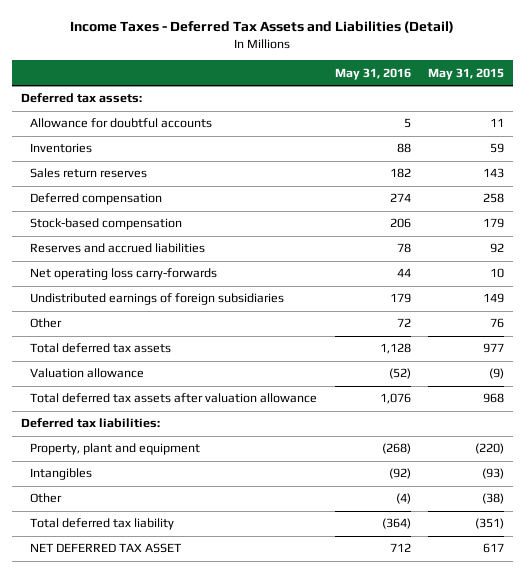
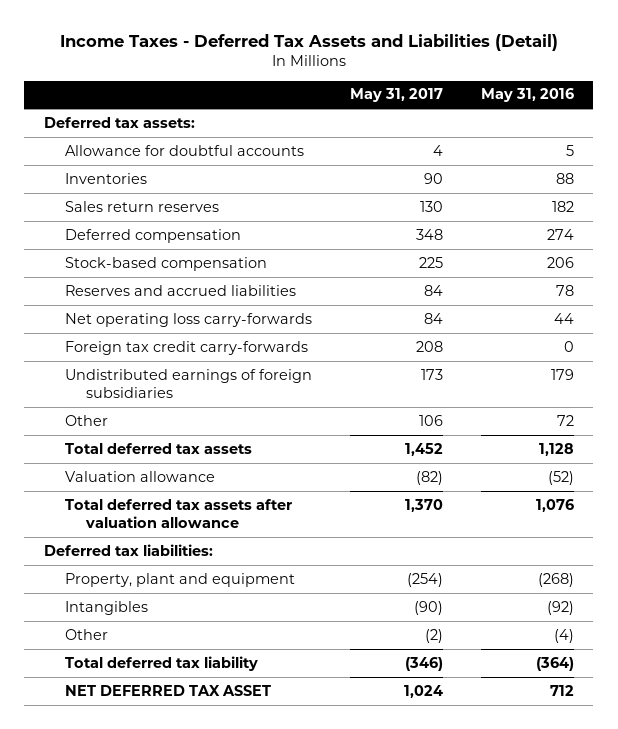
[427,67,504,80] May 31, 2015 -> none
none -> [349,88,443,103] May 31, 2017
none -> [64,340,308,355] Foreign tax credit carry-forwards

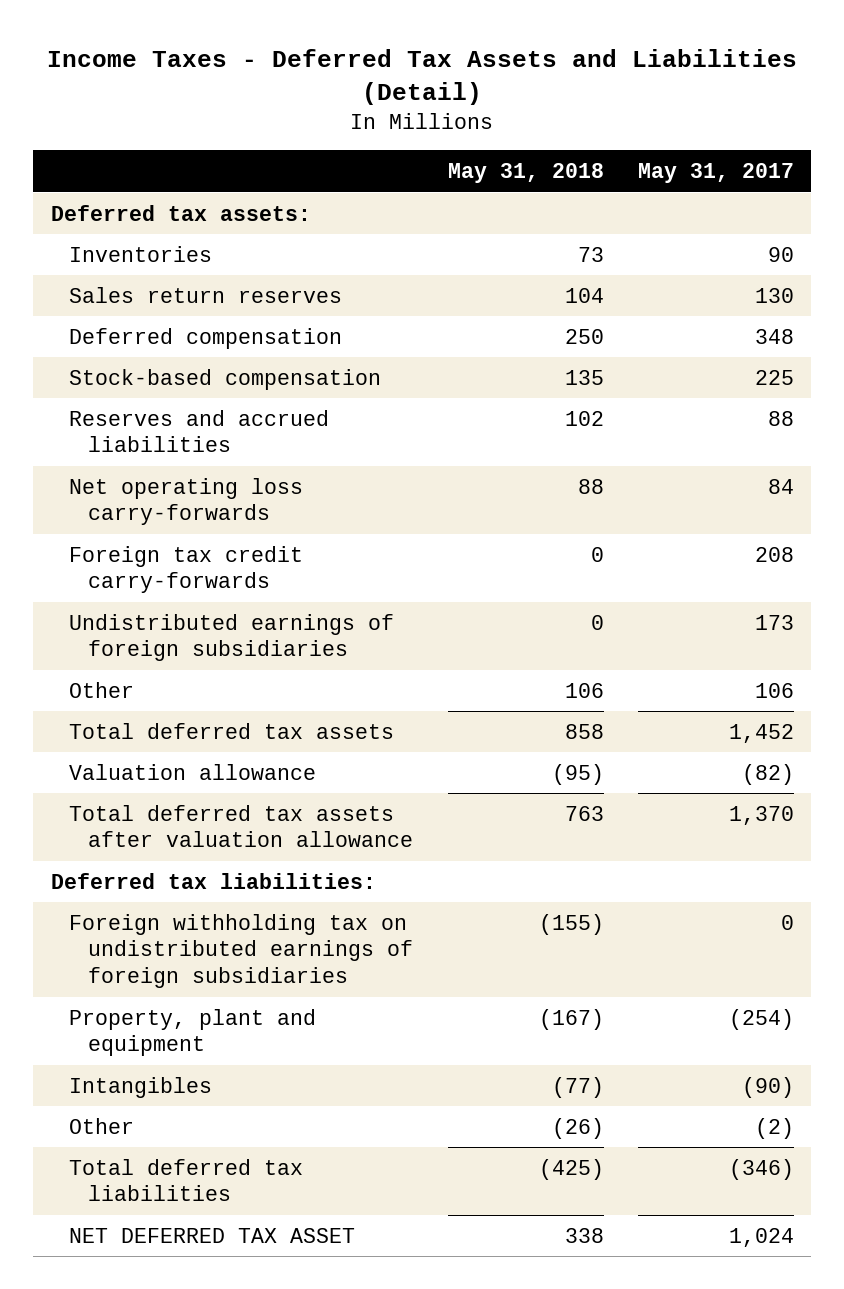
[481,88,575,103] May 31, 2016 -> none
none -> [447,163,604,184] May 31, 2018
[64,144,304,156] Allowance for doubtful accounts -> none
[423,284,443,296] 84 -> [767,410,794,426] 88
none -> [69,913,414,989] Foreign withholding tax on undistributed earnings of foreign subsidiaries
[64,655,258,671] Total deferred tax liability -> [69,1158,304,1202] Total deferred tax liabilities

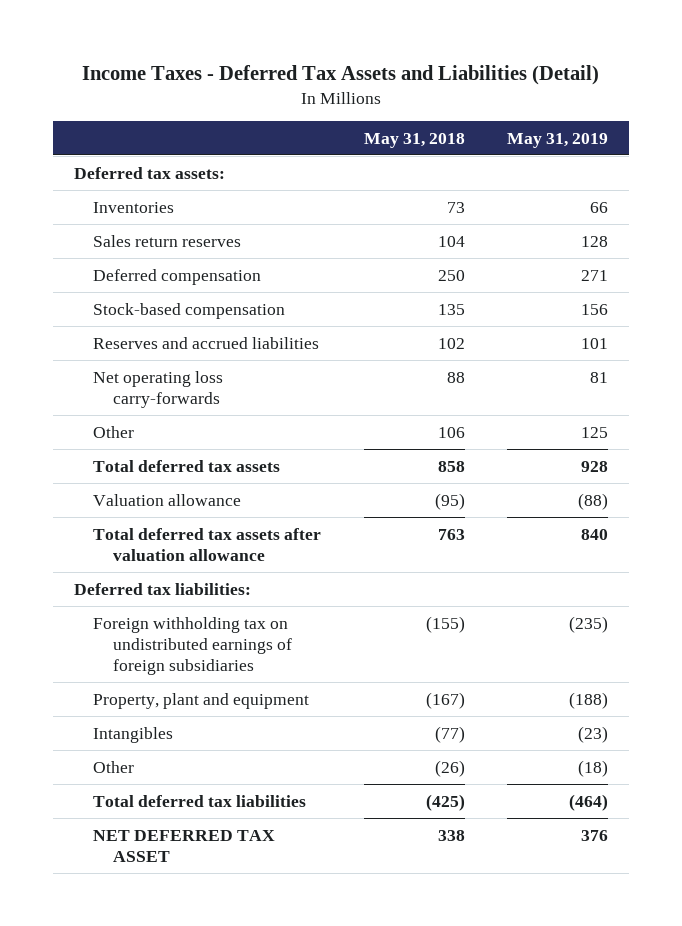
[637,163,794,184] May 31, 2017 -> none
none -> [507,132,609,148] May 31, 2019
[69,545,304,594] Foreign tax credit carry-forwards -> none
[69,613,395,662] Undistributed earnings of foreign subsidiaries -> none

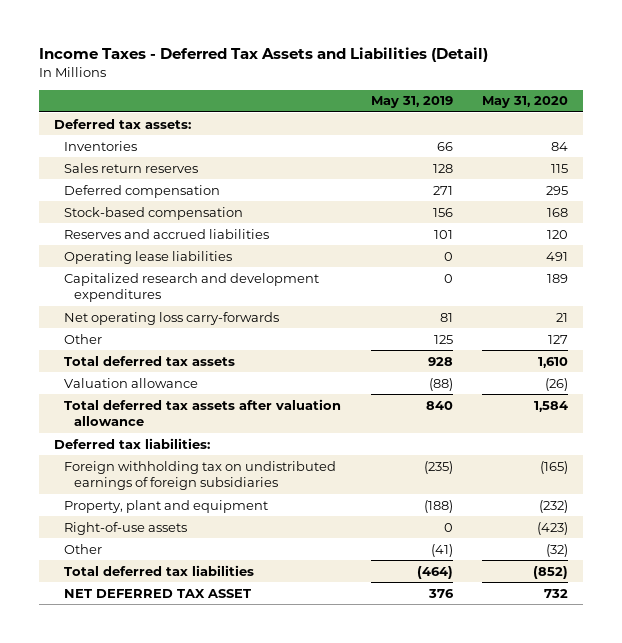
[363,132,465,148] May 31, 2018 -> none
none -> [482,96,569,109] May 31, 2020
none -> [64,250,233,264] Operating lease liabilities
none -> [64,272,320,303] Capitalized research and development expenditures
[93,726,174,743] Intangibles -> none
none -> [64,521,188,535] Right-of-use assets
[578,759,609,777] (18) -> [430,543,453,557] (41)

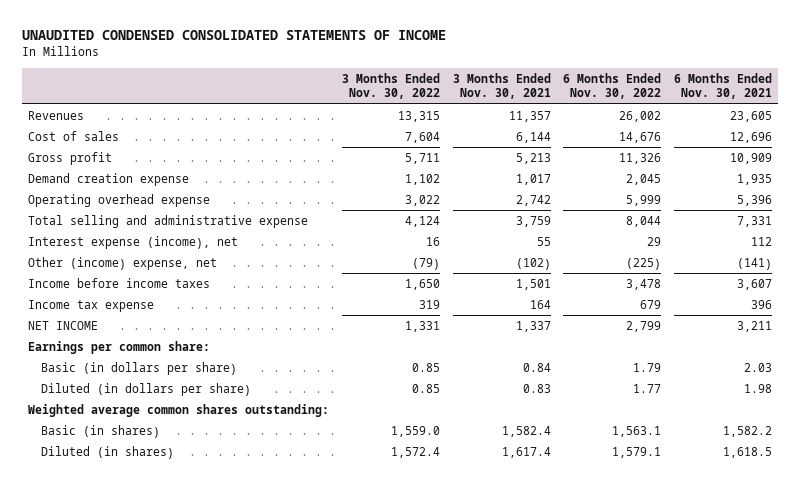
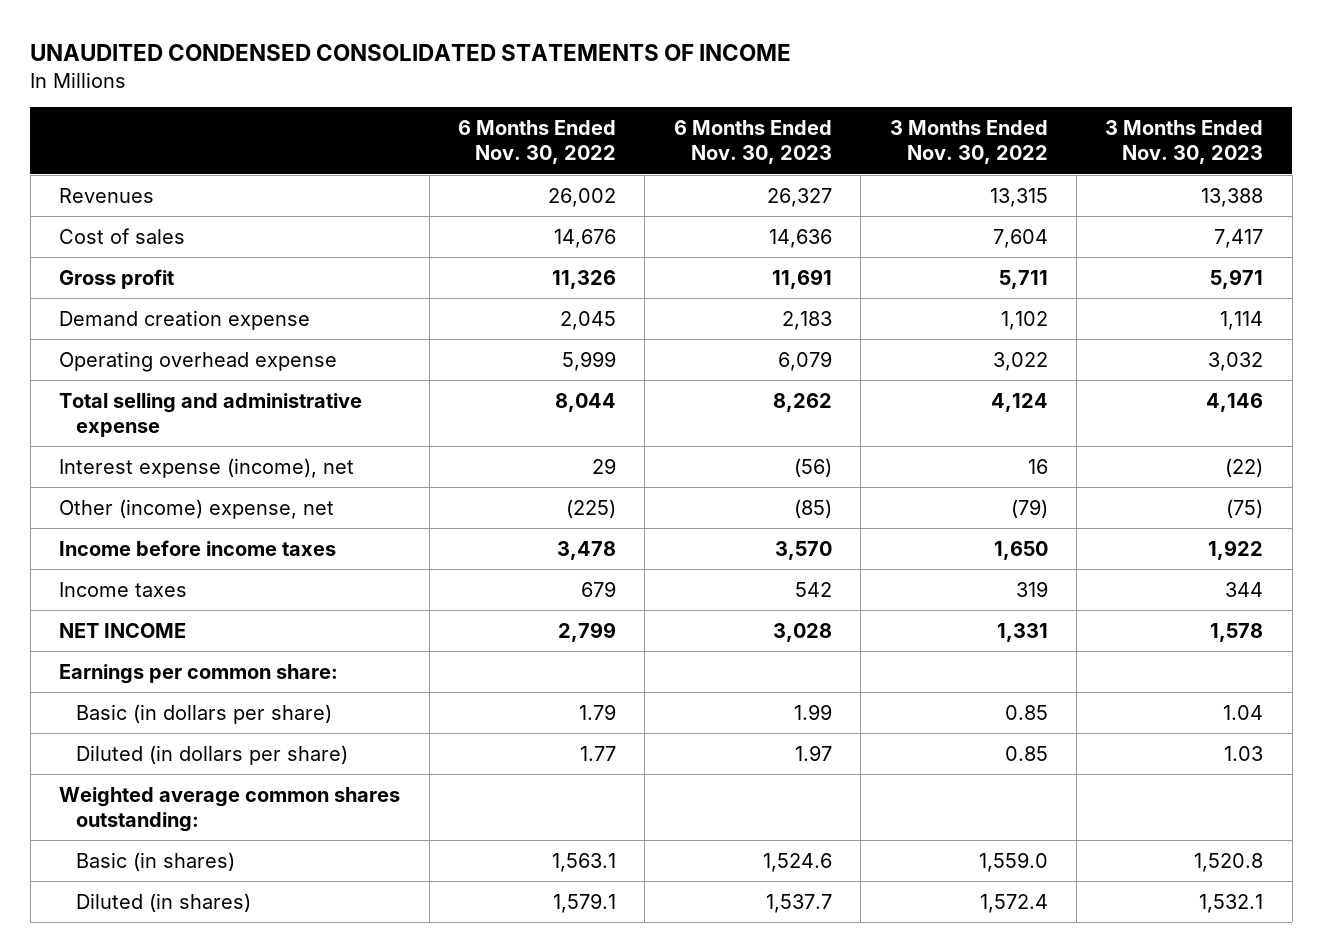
[452,72,551,100] 3 Months Ended Nov. 30, 2021 -> none
[673,72,772,100] 6 Months Ended Nov. 30, 2021 -> none
none -> [673,120,832,165] 6 Months Ended Nov. 30, 2023
none -> [1105,120,1264,165] 3 Months Ended Nov. 30, 2023
[28,299,155,312] Income tax expense -> [59,581,188,597] Income taxes

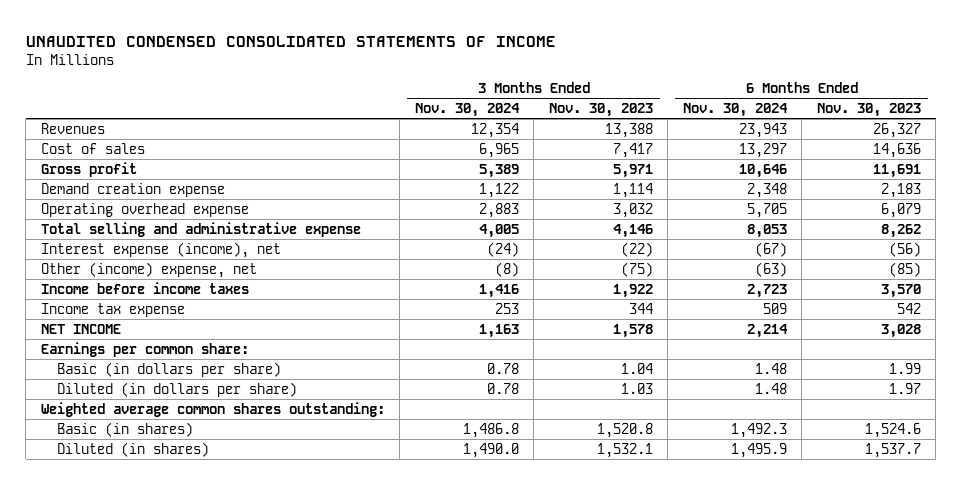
[458,120,617,165] 6 Months Ended Nov. 30, 2022 -> none
[889,120,1048,165] 3 Months Ended Nov. 30, 2022 -> none
none -> [414,103,520,118] Nov. 30, 2024
none -> [682,103,788,118] Nov. 30, 2024
[59,581,188,597] Income taxes -> [40,302,185,317] Income tax expense

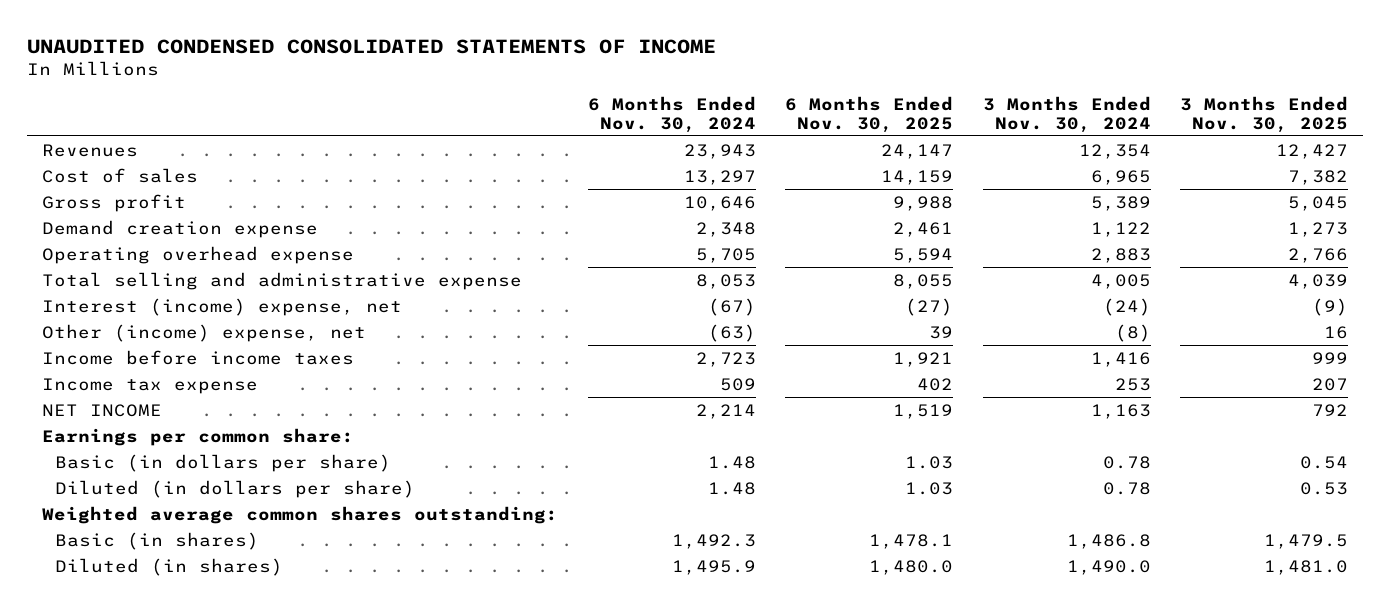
[548,103,653,118] Nov. 30, 2023 -> none
[816,103,921,118] Nov. 30, 2023 -> none
none -> [785,95,954,133] 6 Months Ended Nov. 30, 2025
none -> [1180,95,1349,133] 3 Months Ended Nov. 30, 2025
[40,241,281,258] Interest expense (income), net -> [41,297,402,316] Interest (income) expense, net

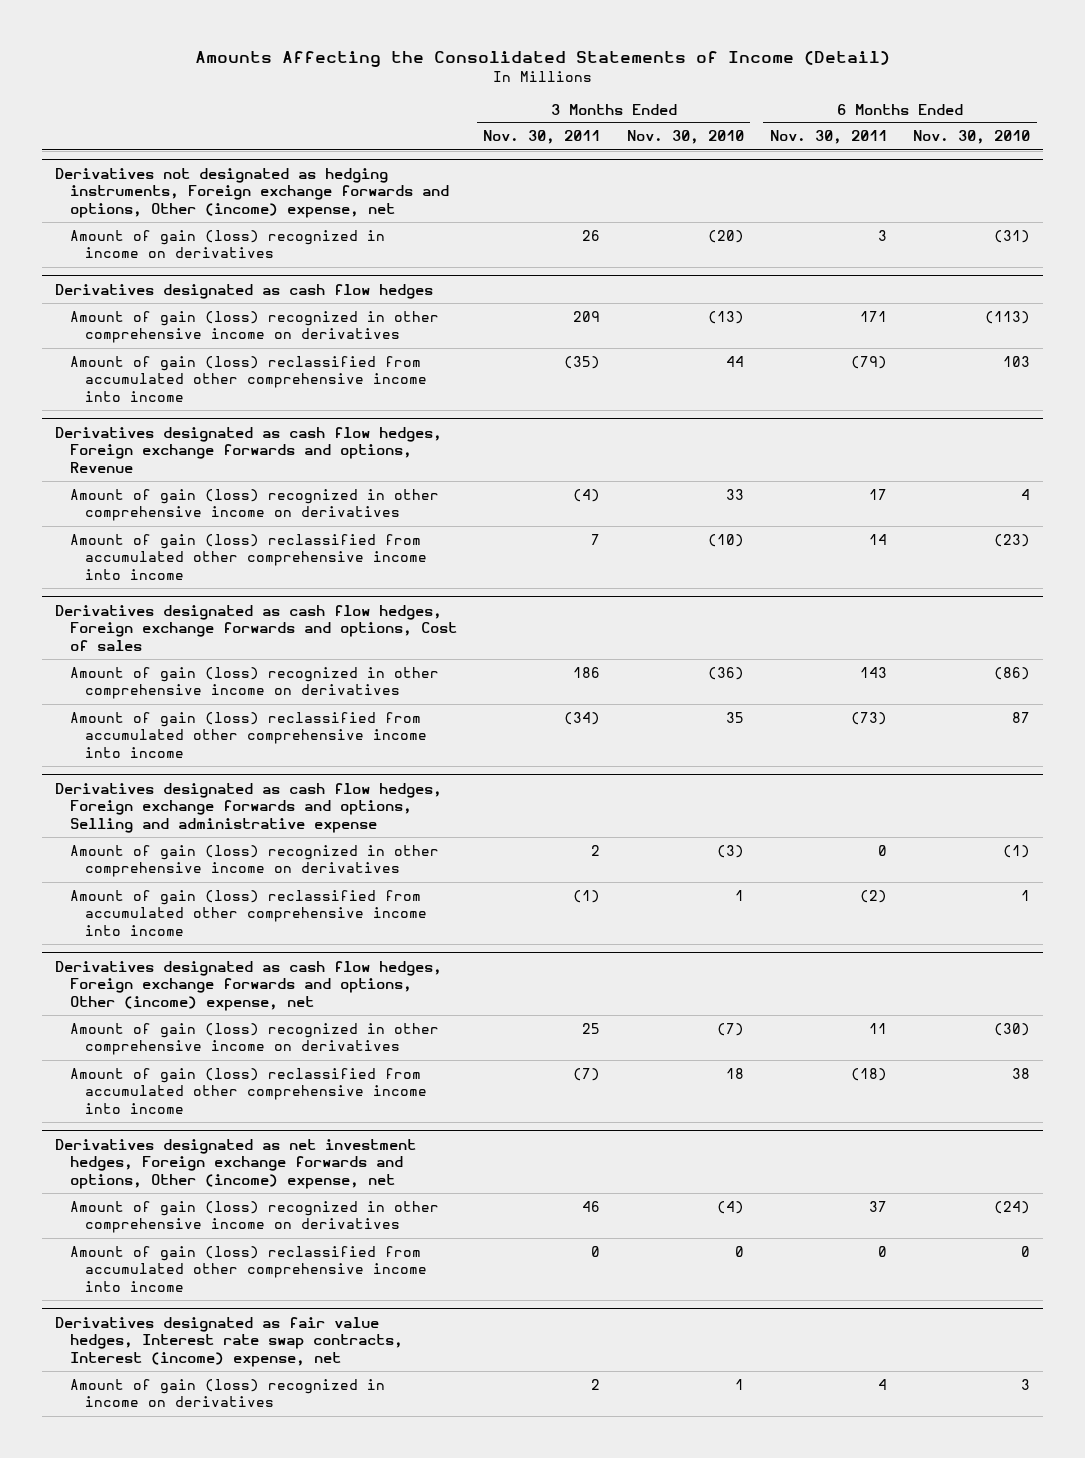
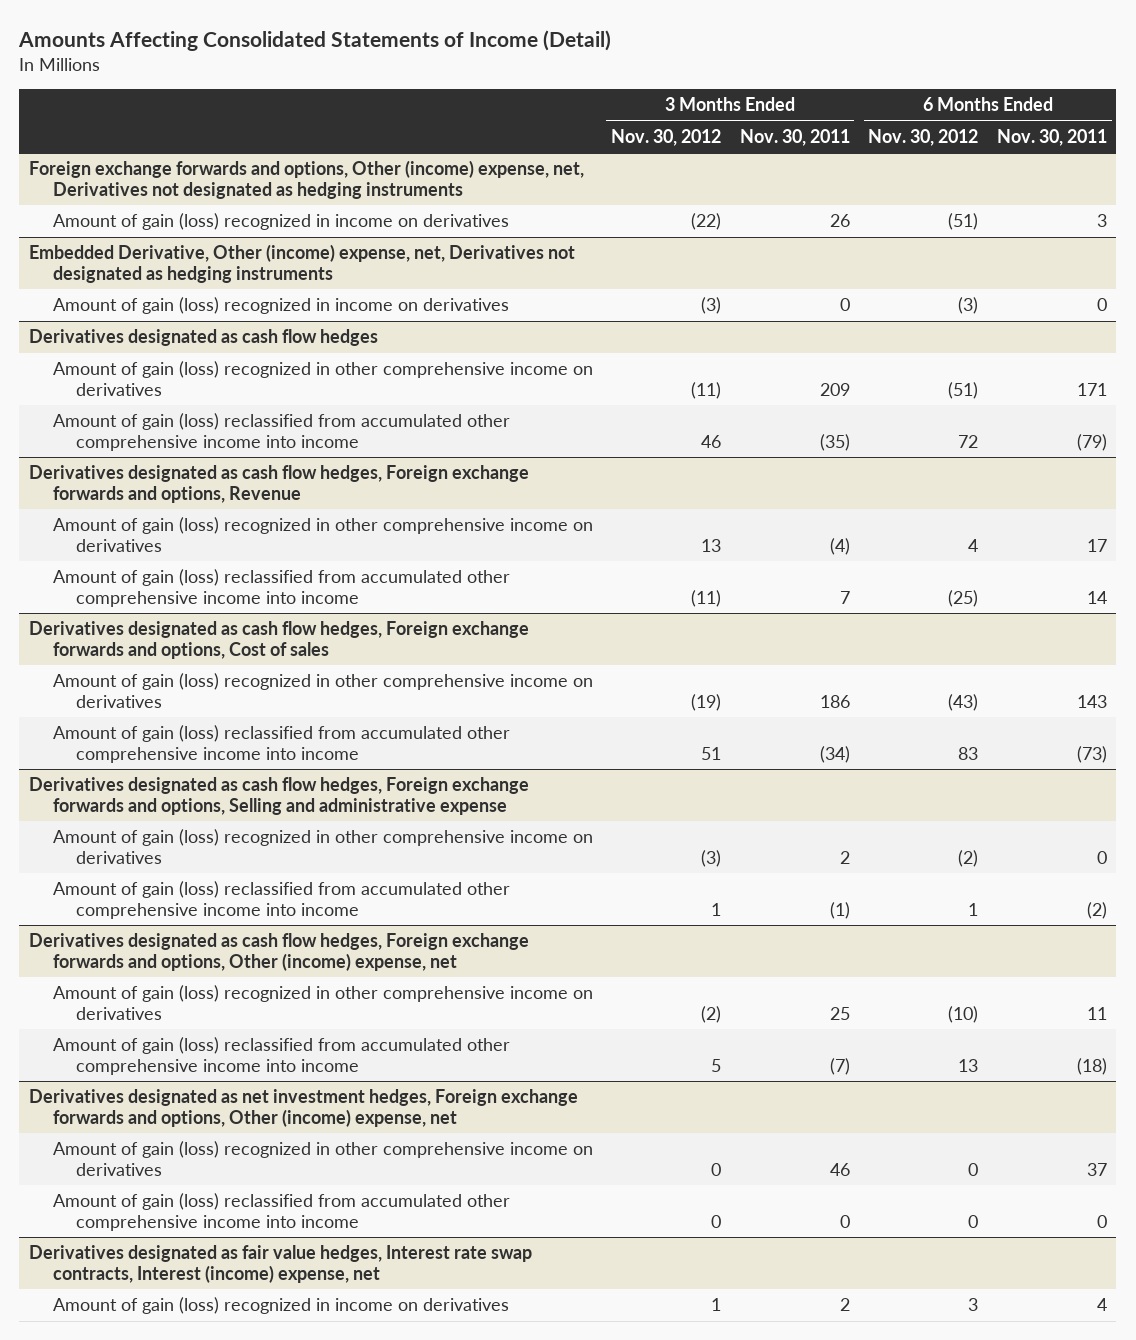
[194,51,890,68] Amounts Affecting the Consolidated Statements of Income (Detail) -> [18,29,612,51] Amounts Affecting Consolidated Statements of Income (Detail)
[626,130,744,145] Nov. 30, 2010 -> none
[913,130,1031,145] Nov. 30, 2010 -> none
none -> [611,128,722,146] Nov. 30, 2012
none -> [868,128,979,146] Nov. 30, 2012
[54,167,450,218] Derivatives not designated as hedging instruments, Foreign exchange forwards and options, Other (income) expense, net -> [28,160,584,199] Foreign exchange forwards and options, Other (income) expense, net, Derivatives not designated as hedging instruments
none -> [28,244,575,283] Embedded Derivative, Other (income) expense, net, Derivatives not designated as hedging instruments
none -> [52,297,509,315] Amount of gain (loss) recognized in income on derivatives

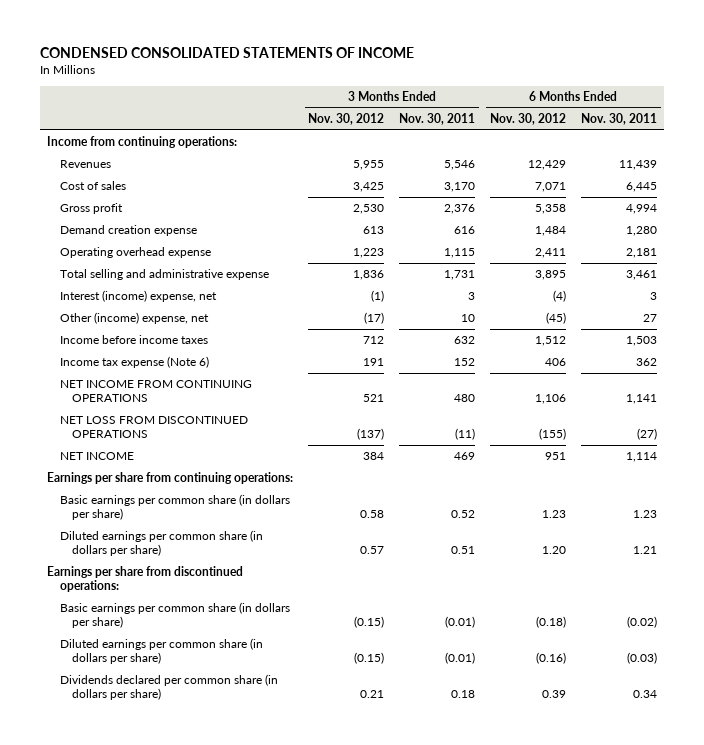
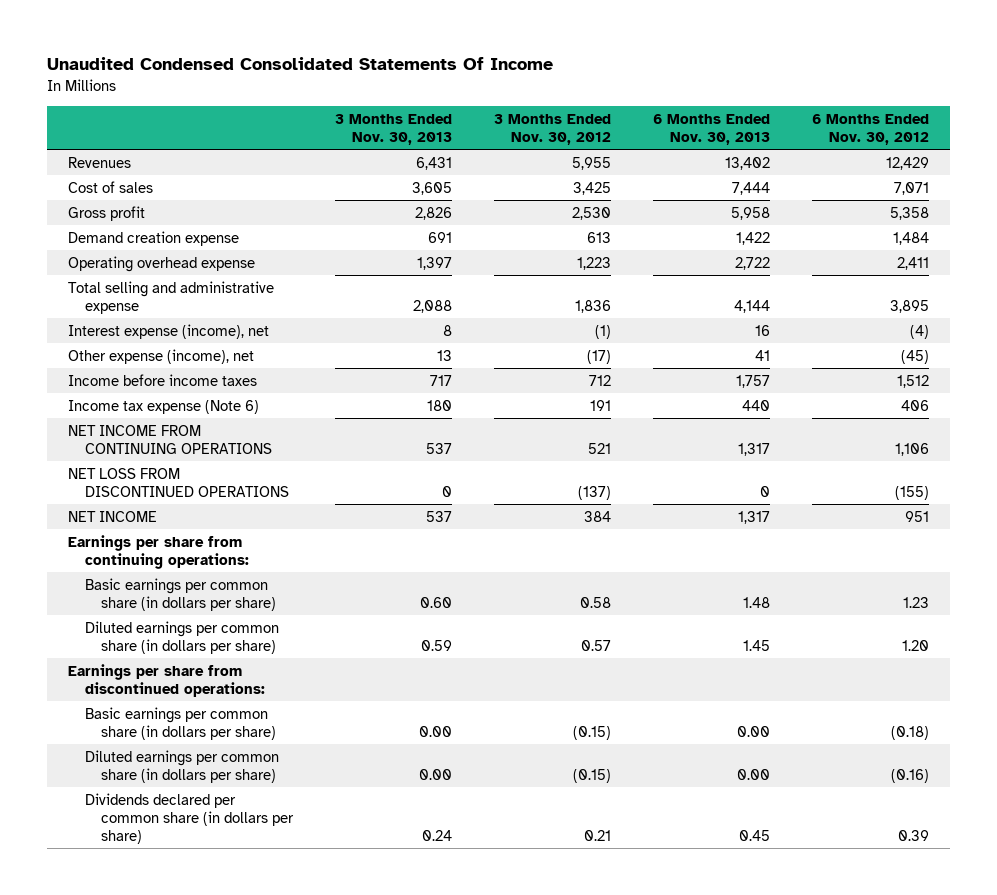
[40,47,415,59] CONDENSED CONSOLIDATED STATEMENTS OF INCOME -> [46,57,553,71] Unaudited Condensed Consolidated Statements Of Income
[399,113,476,126] Nov. 30, 2011 -> none
[580,113,657,126] Nov. 30, 2011 -> none
none -> [335,113,453,145] 3 Months Ended Nov. 30, 2013
none -> [653,113,771,145] 6 Months Ended Nov. 30, 2013
[47,136,238,149] Income from continuing operations: -> none
[59,290,217,303] Interest (income) expense, net -> [67,323,269,339] Interest expense (income), net
[59,312,209,325] Other (income) expense, net -> [67,348,254,364] Other expense (income), net

